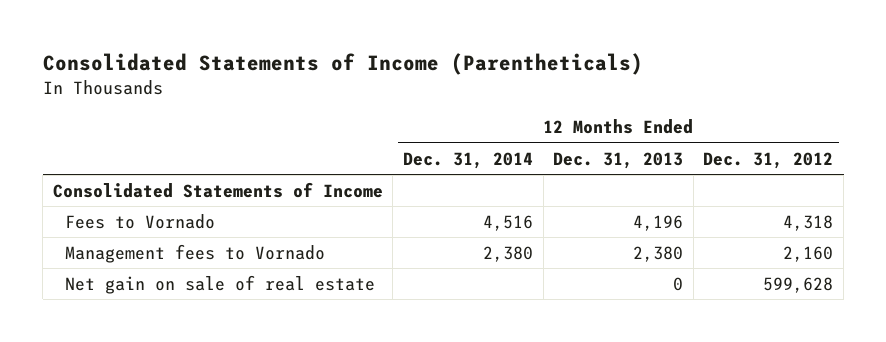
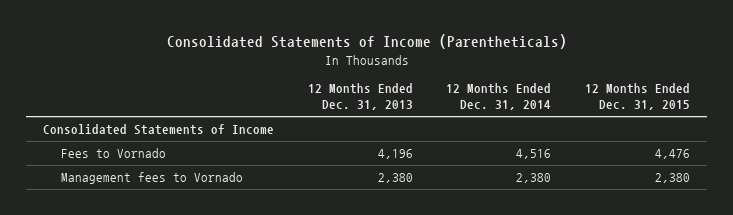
[703,151,834,169] Dec. 31, 2012 -> none
none -> [585,83,691,111] 12 Months Ended Dec. 31, 2015
[65,274,376,294] Net gain on sale of real estate -> none

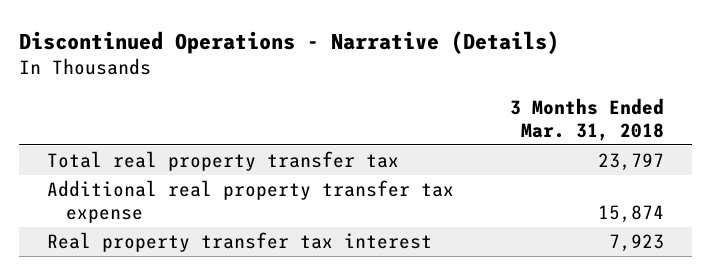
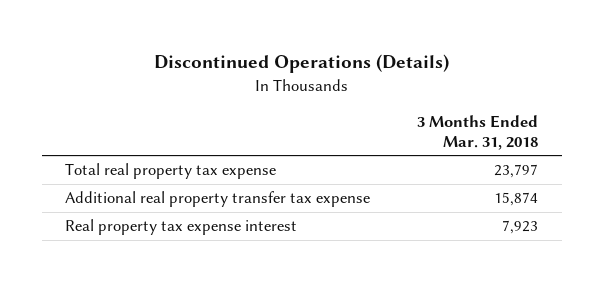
[19,30,560,54] Discontinued Operations - Narrative (Details) -> [153,54,449,74] Discontinued Operations (Details)
[47,151,400,172] Total real property transfer tax -> [65,163,277,180] Total real property tax expense
[47,232,433,253] Real property transfer tax interest -> [65,219,298,236] Real property tax expense interest

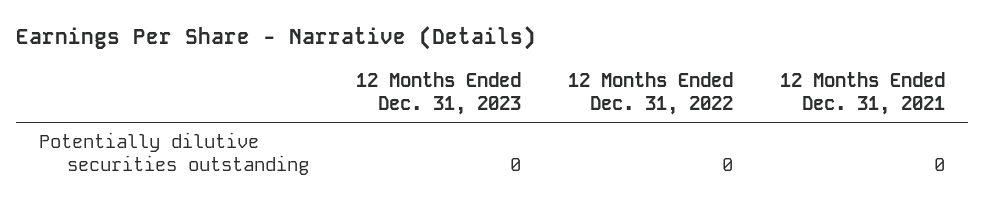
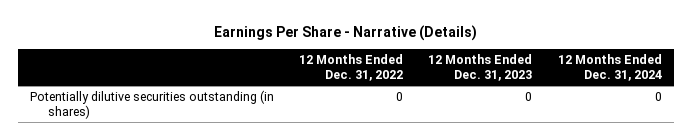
[779,72,945,115] 12 Months Ended Dec. 31, 2021 -> none
none -> [557,53,662,81] 12 Months Ended Dec. 31, 2024
[39,131,310,175] Potentially dilutive securities outstanding -> [30,89,275,119] Potentially dilutive securities outstanding (in shares)

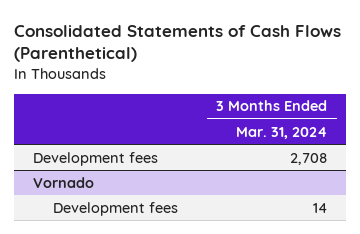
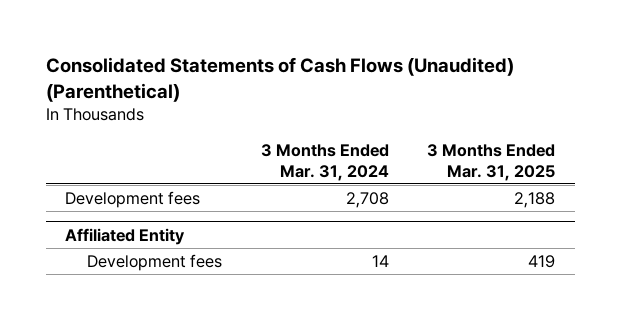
[14,24,342,63] Consolidated Statements of Cash Flows (Parenthetical) -> [46,56,515,102] Consolidated Statements of Cash Flows (Unaudited) (Parenthetical)
none -> [427,143,556,181] 3 Months Ended Mar. 31, 2025
[33,176,95,188] Vornado -> [65,227,186,245] Affiliated Entity

